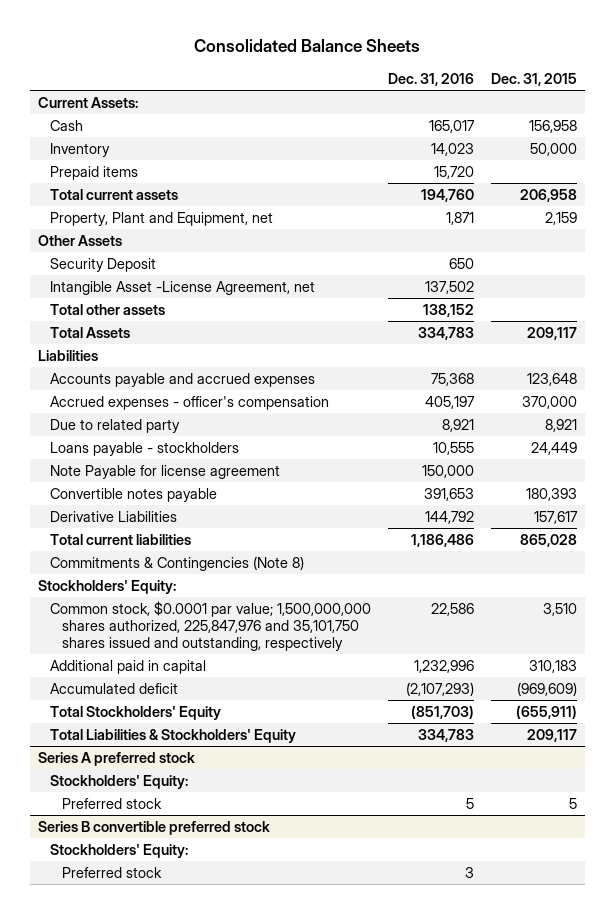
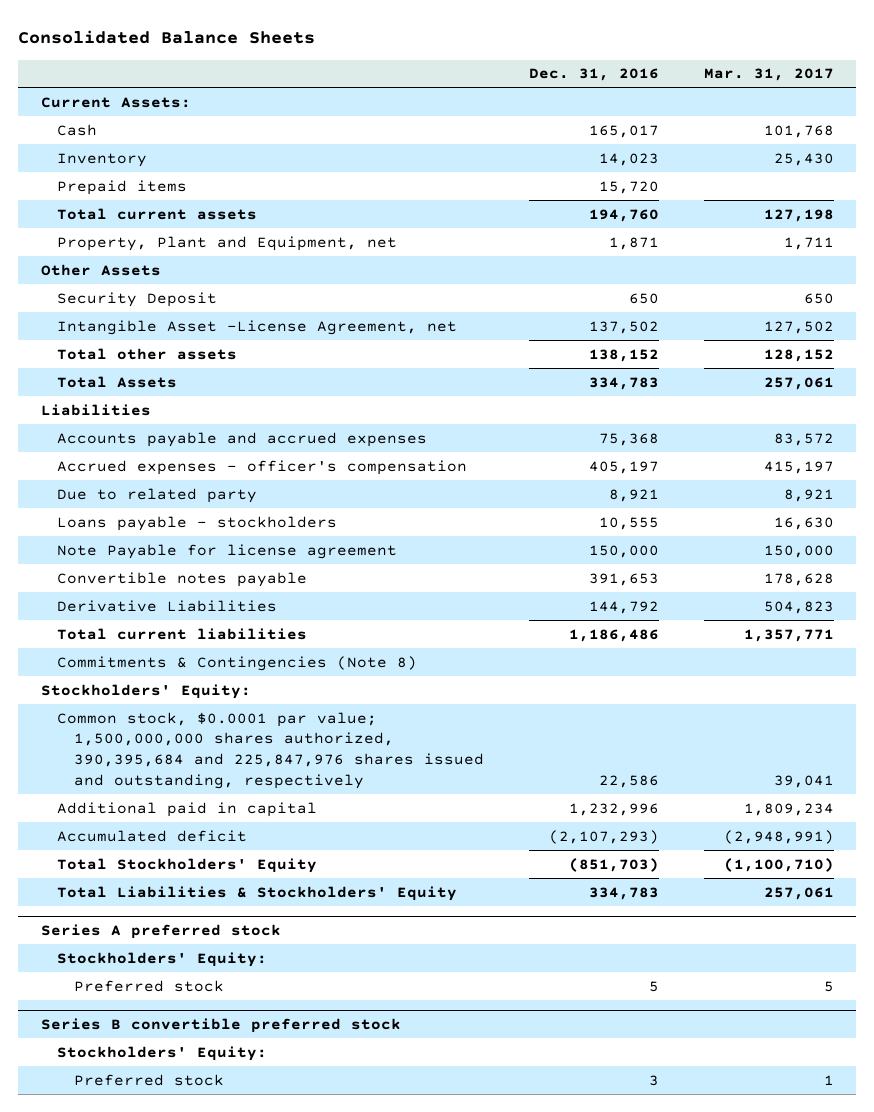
[490,72,577,86] Dec. 31, 2015 -> none
none -> [703,68,834,82] Mar. 31, 2017
[49,600,371,652] Common stock, $0.0001 par value; 1,500,000,000 shares authorized, 225,847,976 and 35,101,750 shares issued and outstanding, respectively -> [57,711,485,789] Common stock, $0.0001 par value; 1,500,000,000 shares authorized, 390,395,684 and 225,847,976 shares issued and outstanding, respectively

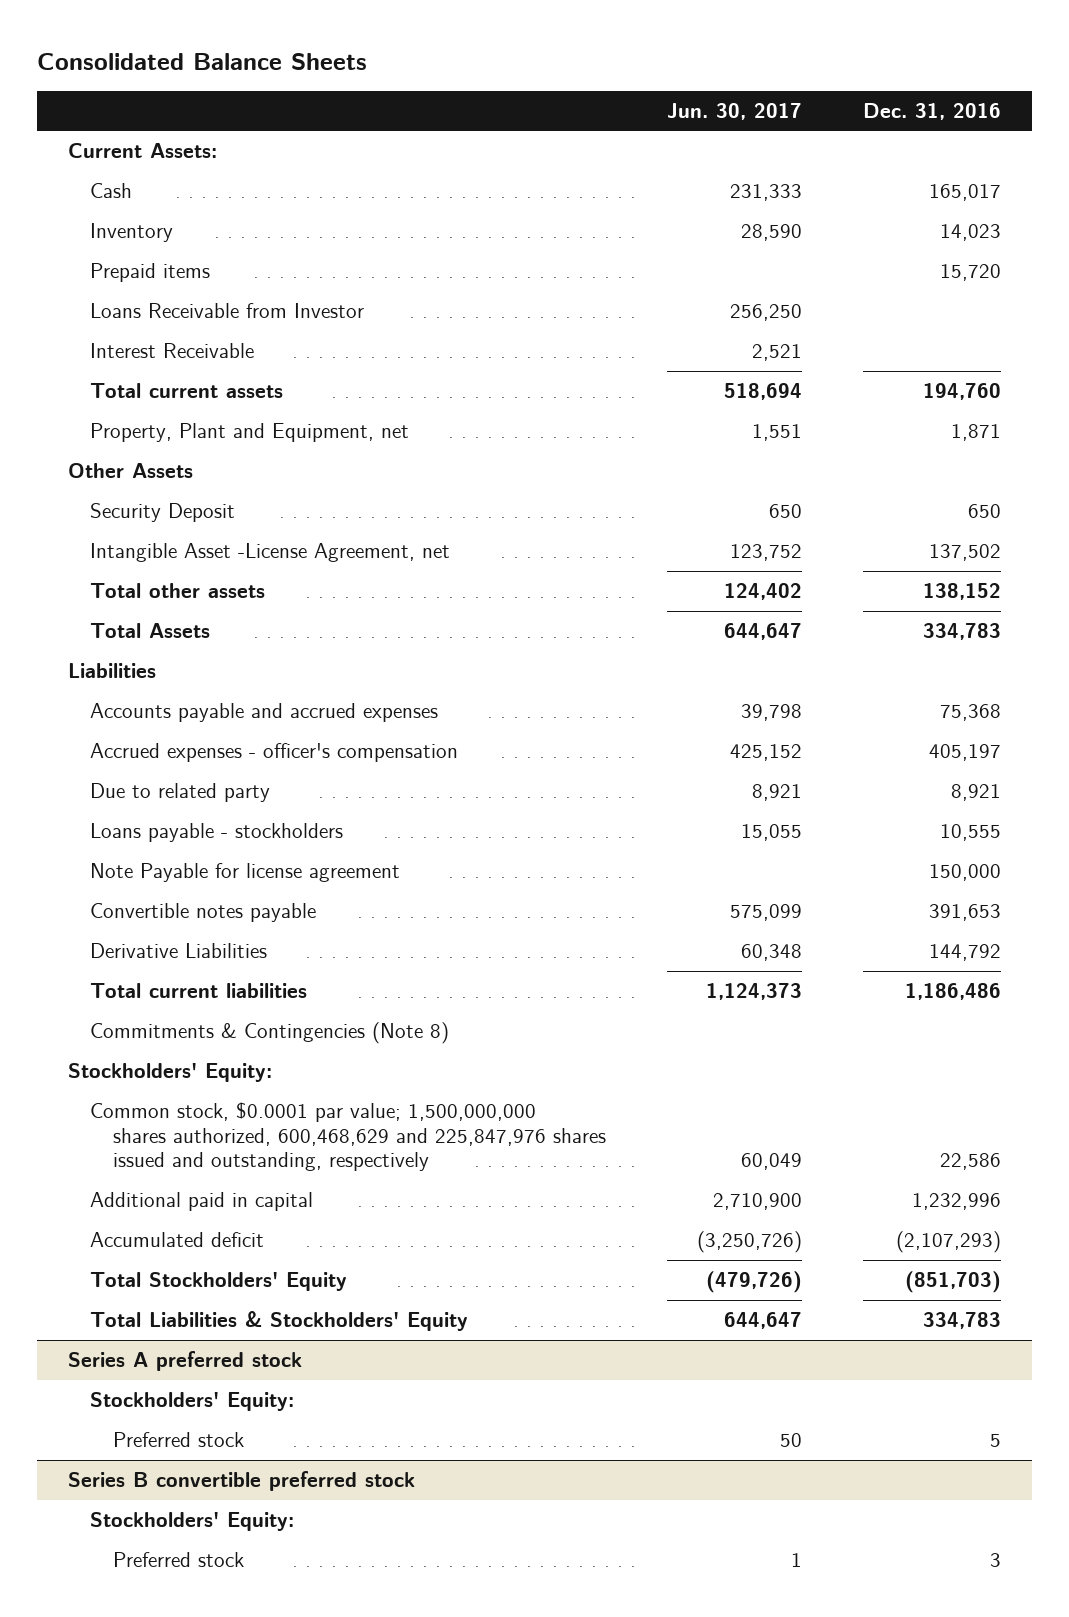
[703,68,834,82] Mar. 31, 2017 -> none
none -> [666,102,802,120] Jun. 30, 2017
none -> [90,303,365,319] Loans Receivable from Investor
none -> [90,343,255,359] Interest Receivable
[57,711,485,789] Common stock, $0.0001 par value; 1,500,000,000 shares authorized, 390,395,684 and 225,847,976 shares issued and outstanding, respectively -> [90,1102,606,1172] Common stock, $0.0001 par value; 1,500,000,000 shares authorized, 600,468,629 and 225,847,976 shares issued and outstanding, respectively

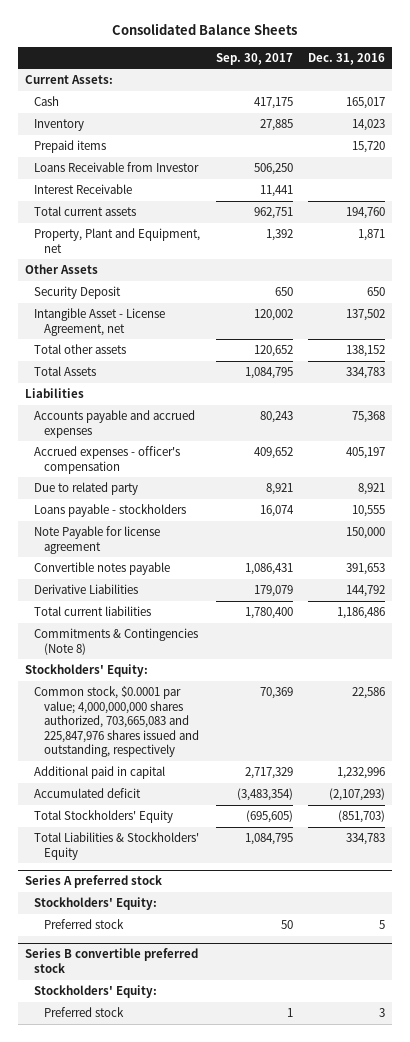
[666,102,802,120] Jun. 30, 2017 -> none
none -> [215,52,293,65] Sep. 30, 2017
[90,543,451,563] Intangible Asset -License Agreement, net -> [34,308,166,336] Intangible Asset - License Agreement, net
[90,1102,606,1172] Common stock, $0.0001 par value; 1,500,000,000 shares authorized, 600,468,629 and 225,847,976 shares issued and outstanding, respectively -> [34,686,199,758] Common stock, $0.0001 par value; 4,000,000,000 shares authorized, 703,665,083 and 225,847,976 shares issued and outstanding, respectively

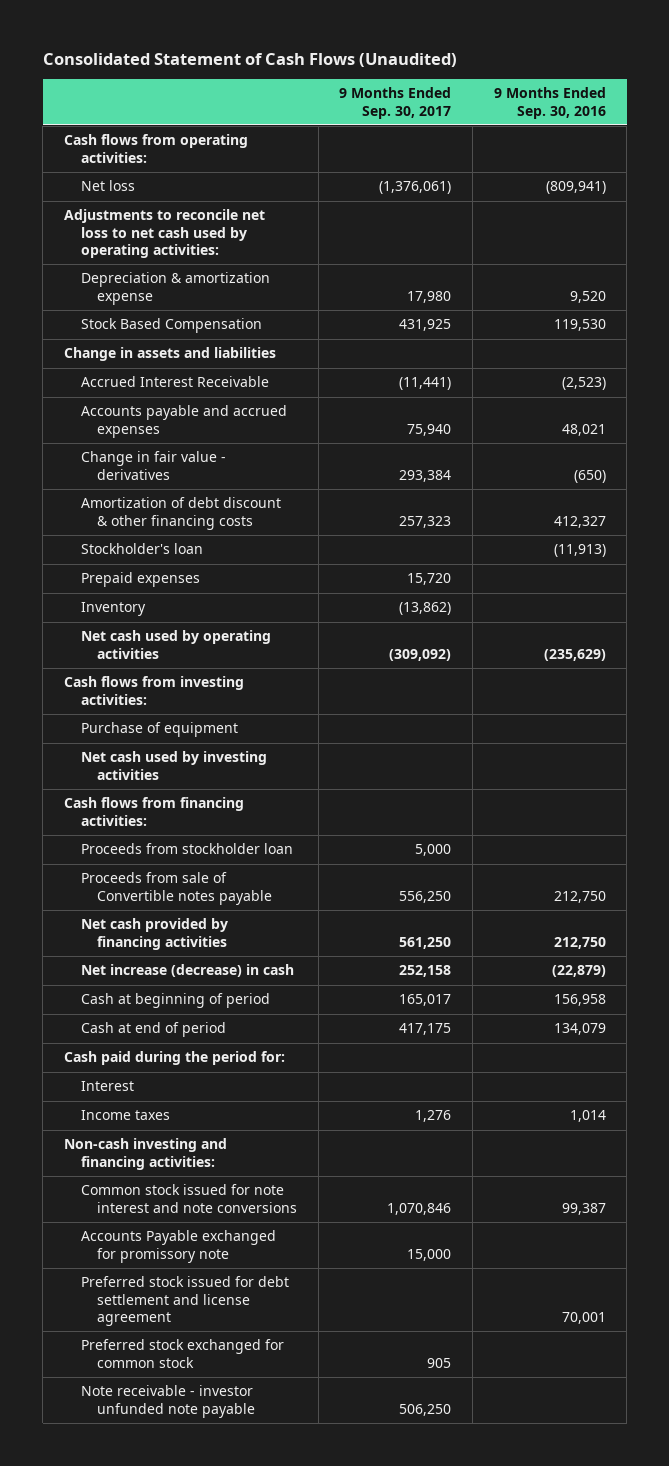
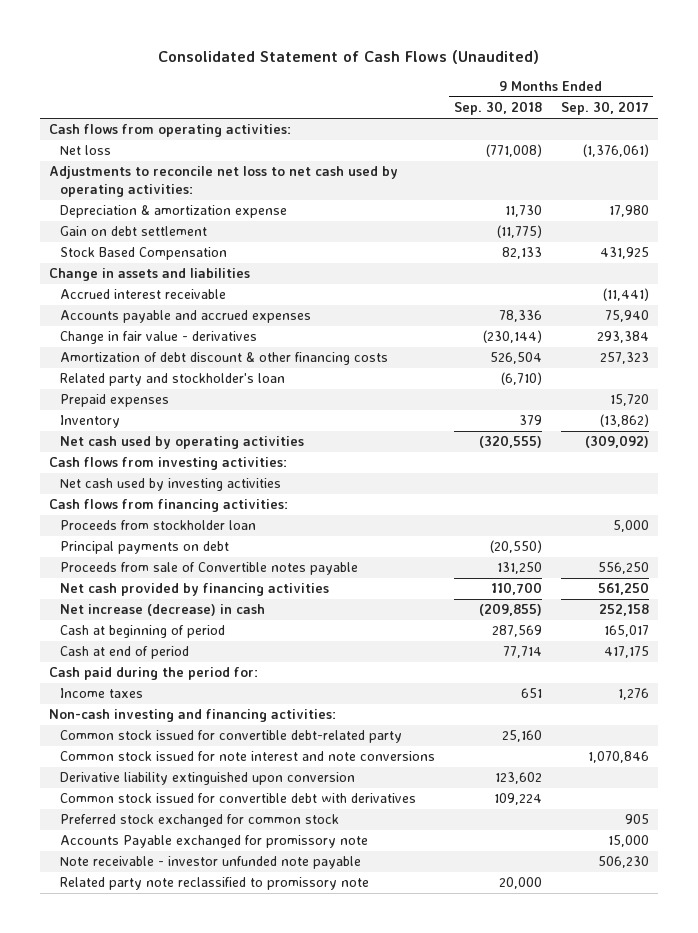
[493,87,606,119] 9 Months Ended Sep. 30, 2016 -> none
none -> [453,101,542,116] Sep. 30, 2018
none -> [60,226,208,237] Gain on debt settlement
[80,376,269,388] Accrued Interest Receivable -> [60,289,227,300] Accrued interest receivable
[80,543,203,555] Stockholder's loan -> [60,373,286,387] Related party and stockholder's loan
[80,722,238,738] Purchase of equipment -> none
none -> [60,541,230,555] Principal payments on debt
[80,1081,134,1092] Interest -> none
none -> [60,730,403,744] Common stock issued for convertible debt-related party
[80,1276,289,1327] Preferred stock issued for debt settlement and license agreement -> none
none -> [60,772,356,786] Derivative liability extinguished upon conversion
none -> [60,793,417,804] Common stock issued for convertible debt with derivatives
[80,1230,276,1263] Accounts Payable exchanged for promissory note -> [60,835,369,849] Accounts Payable exchanged for promissory note
[399,1403,452,1416] 506,250 -> [597,856,649,869] 506,230
none -> [60,877,370,891] Related party note reclassified to promissory note

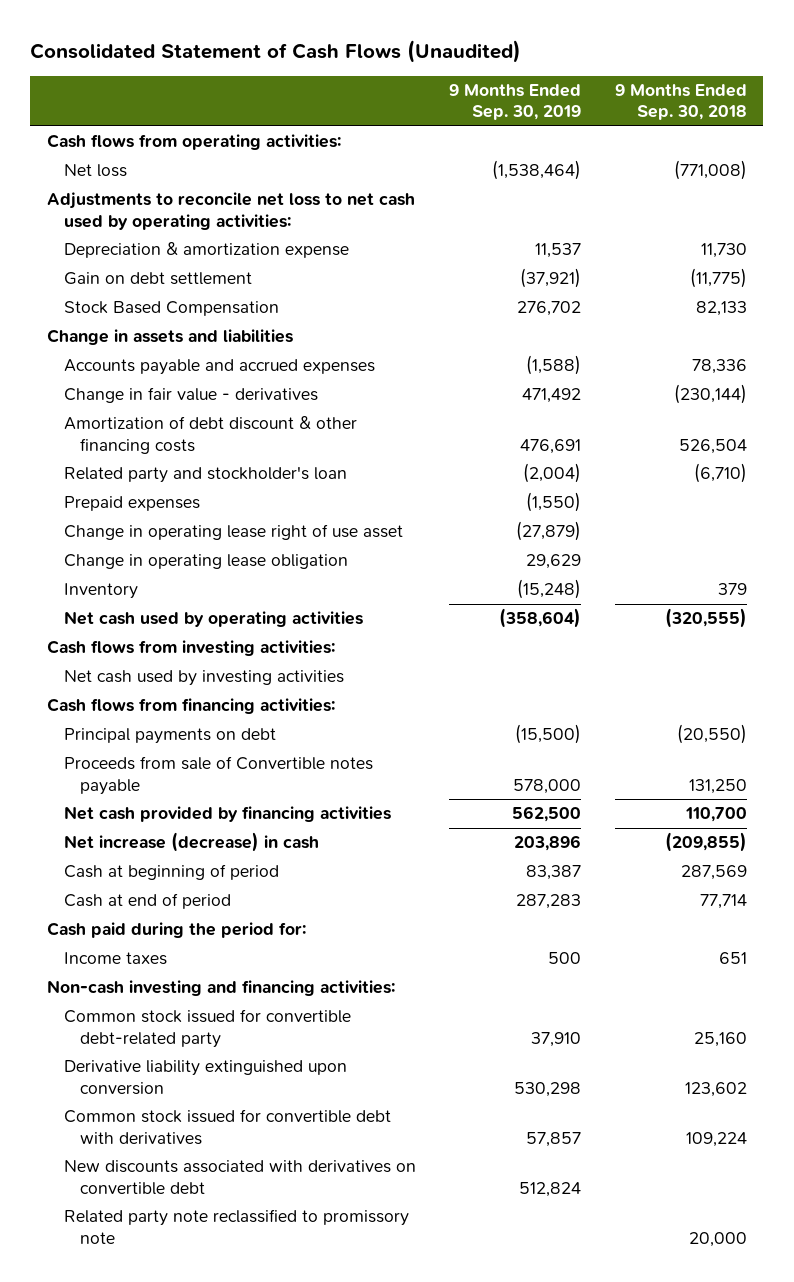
[560,101,649,116] Sep. 30, 2017 -> none
none -> [449,84,582,121] 9 Months Ended Sep. 30, 2019
[60,289,227,300] Accrued interest receivable -> none
none -> [63,524,403,541] Change in operating lease right of use asset
none -> [63,554,348,570] Change in operating lease obligation
[60,520,257,531] Proceeds from stockholder loan -> none
[60,751,436,762] Common stock issued for note interest and note conversions -> none
[60,814,340,828] Preferred stock exchanged for common stock -> none
[60,835,369,849] Accounts Payable exchanged for promissory note -> none
[60,856,362,870] Note receivable - investor unfunded note payable -> [63,1160,416,1195] New discounts associated with derivatives on convertible debt

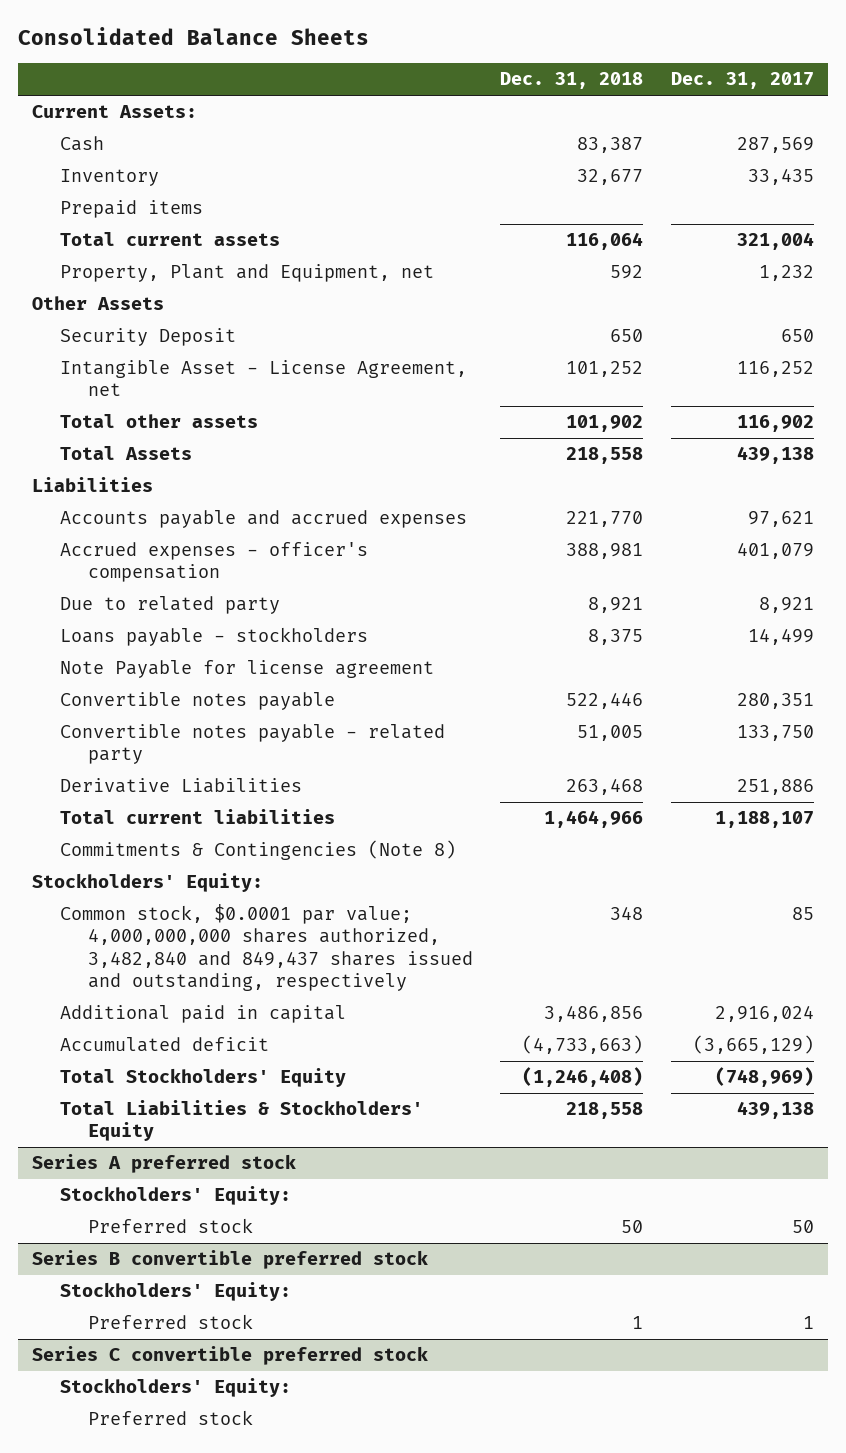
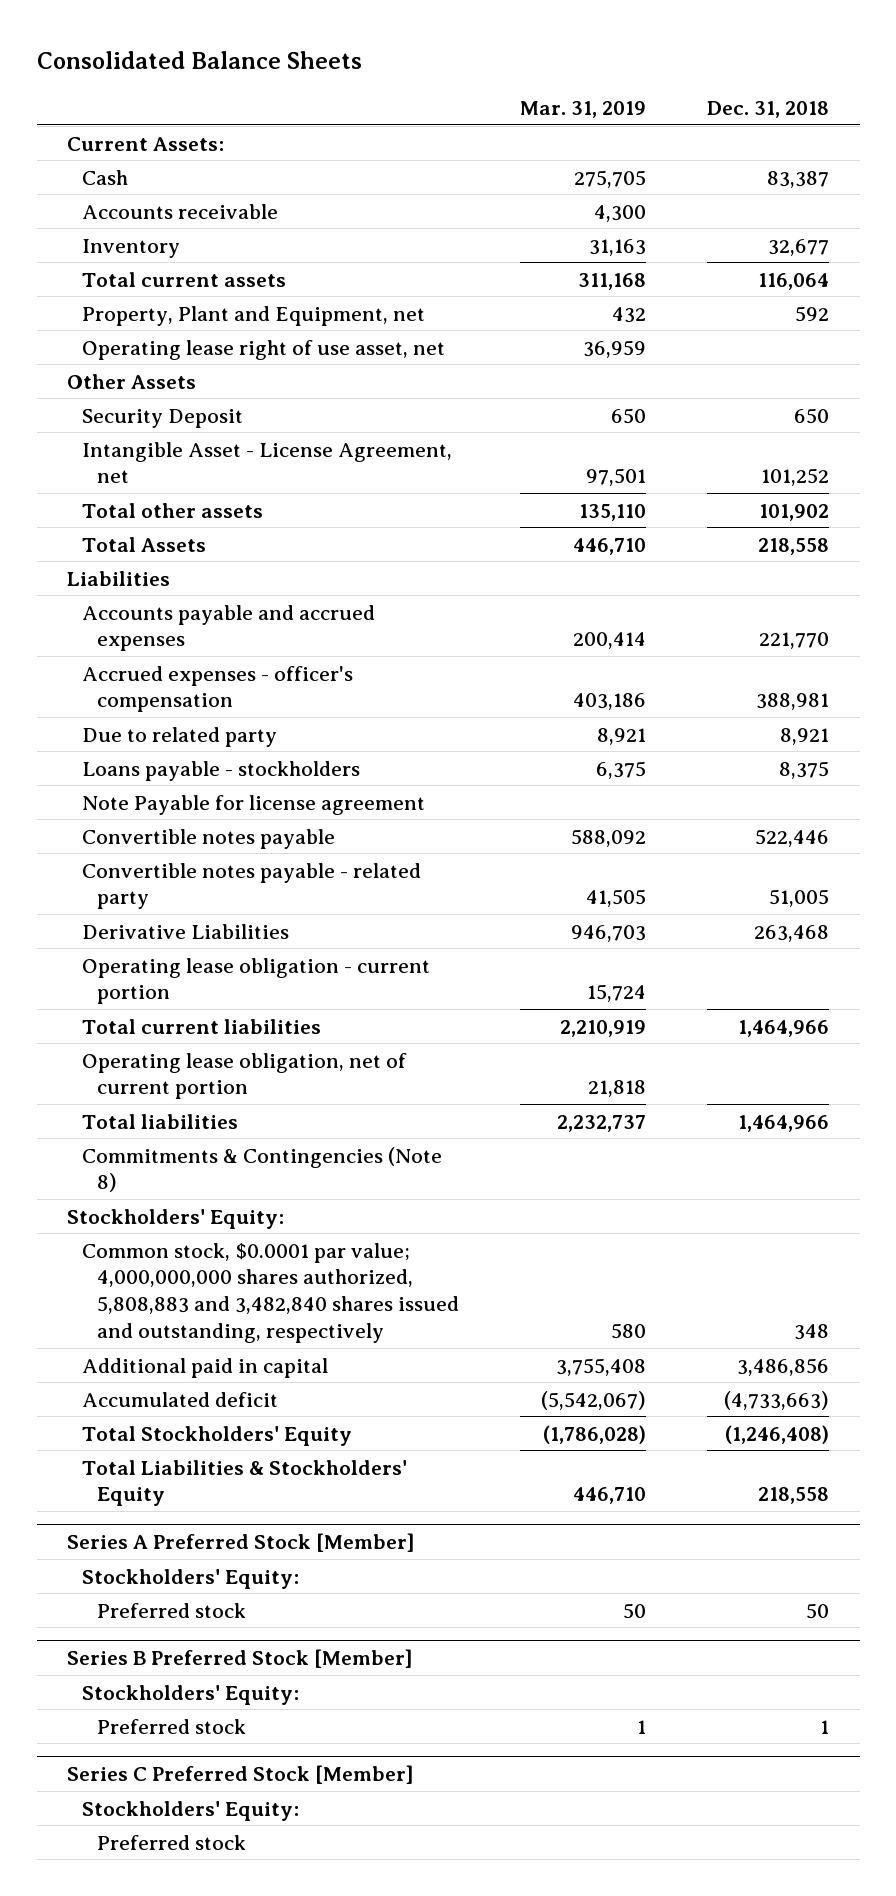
[671,72,815,90] Dec. 31, 2017 -> none
none -> [520,100,647,118] Mar. 31, 2019
none -> [82,203,279,219] Accounts receivable
[59,200,203,219] Prepaid items -> none
none -> [82,339,446,360] Operating lease right of use asset, net
none -> [82,957,431,1005] Operating lease obligation - current portion
none -> [82,1052,408,1100] Operating lease obligation, net of current portion
none -> [82,1113,239,1129] Total liabilities
[59,904,473,991] Common stock, $0.0001 par value; 4,000,000,000 shares authorized, 3,482,840 and 849,437 shares issued and outstanding, respectively -> [82,1242,460,1343] Common stock, $0.0001 par value; 4,000,000,000 shares authorized, 5,808,883 and 3,482,840 shares issued and outstanding, respectively
[31,1154,296,1174] Series A preferred stock -> [67,1532,416,1552] Series A Preferred Stock [Member]
[31,1250,428,1270] Series B convertible preferred stock -> [67,1648,414,1668] Series B Preferred Stock [Member]
[31,1346,428,1366] Series C convertible preferred stock -> [67,1764,415,1784] Series C Preferred Stock [Member]

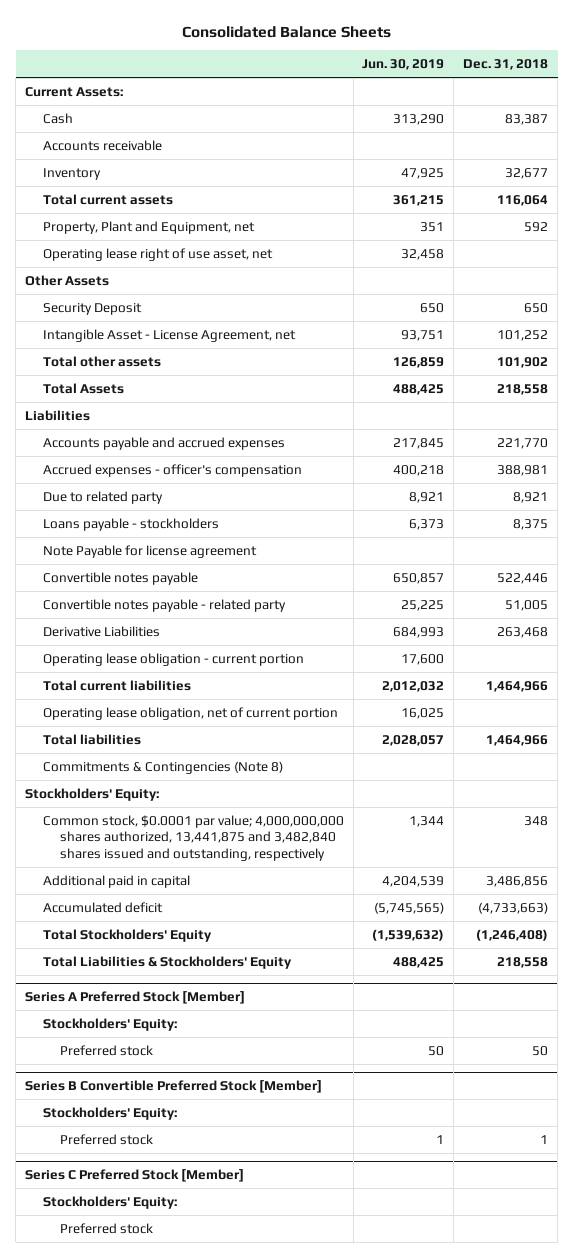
[520,100,647,118] Mar. 31, 2019 -> none
none -> [362,59,445,71] Jun. 30, 2019
[82,1242,460,1343] Common stock, $0.0001 par value; 4,000,000,000 shares authorized, 5,808,883 and 3,482,840 shares issued and outstanding, respectively -> [42,814,344,861] Common stock, $0.0001 par value; 4,000,000,000 shares authorized, 13,441,875 and 3,482,840 shares issued and outstanding, respectively
[67,1648,414,1668] Series B Preferred Stock [Member] -> [24,1080,322,1094] Series B Convertible Preferred Stock [Member]

